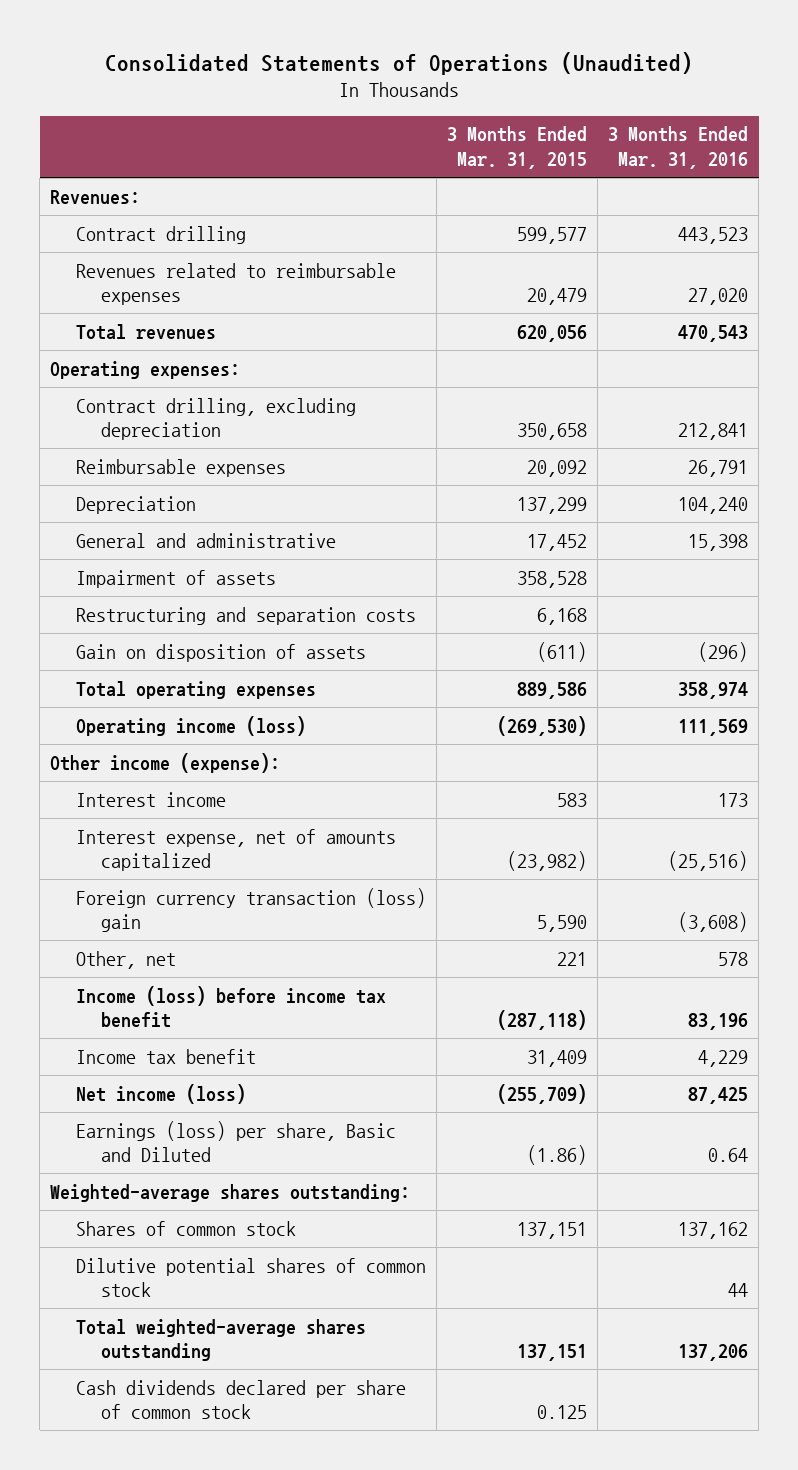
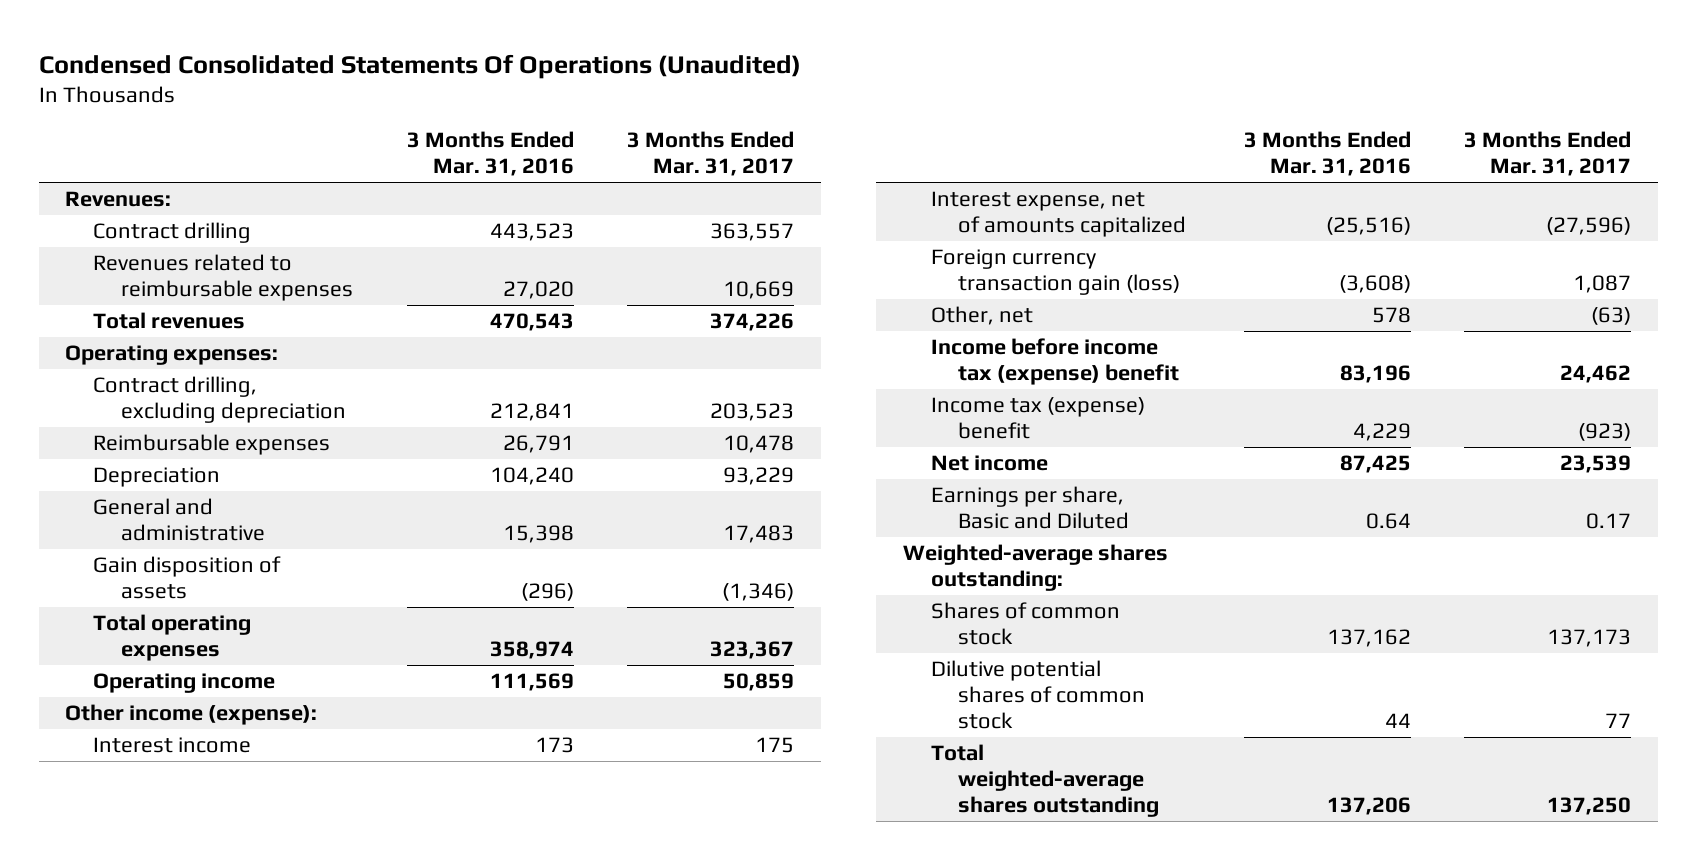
[105,51,694,75] Consolidated Statements of Operations (Unaudited) -> [38,53,801,79] Condensed Consolidated Statements Of Operations (Unaudited)
[446,126,587,169] 3 Months Ended Mar. 31, 2015 -> none
none -> [627,131,795,177] 3 Months Ended Mar. 31, 2017
[75,569,276,588] Impairment of assets -> none
[75,606,416,625] Restructuring and separation costs -> none
[75,643,366,662] Gain on disposition of assets -> [93,556,282,600] Gain disposition of assets
[75,715,306,736] Operating income (loss) -> [93,673,276,694] Operating income
[75,887,426,933] Foreign currency transaction (loss) gain -> [930,249,1181,296] Foreign currency transaction gain (loss)
[75,985,386,1029] Income (loss) before income tax benefit -> [930,338,1180,386] Income before income tax (expense) benefit
[75,1048,256,1064] Income tax benefit -> [930,397,1145,440] Income tax (expense) benefit
[75,1083,246,1104] Net income (loss) -> [930,455,1048,472] Net income
[75,1120,396,1163] Earnings (loss) per share, Basic and Diluted -> [930,486,1130,530] Earnings per share, Basic and Diluted
[75,1379,406,1420] Cash dividends declared per share of common stock -> none

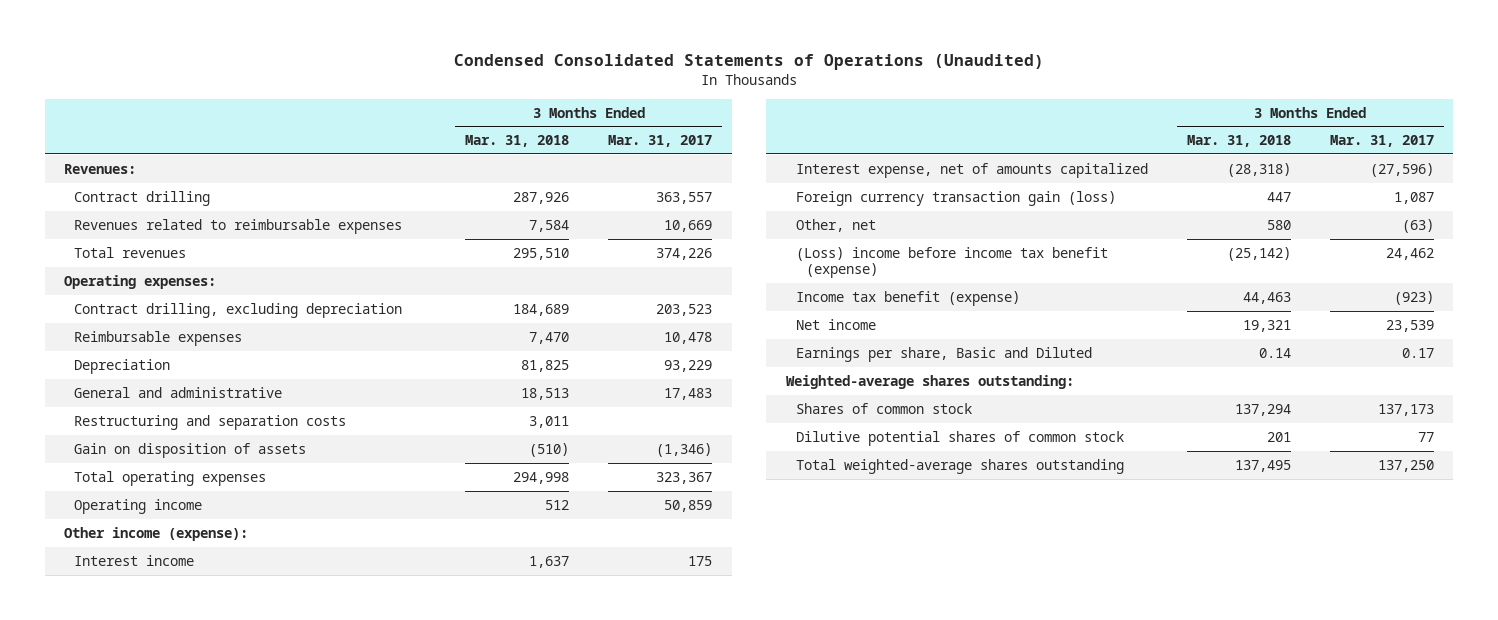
[38,53,801,79] Condensed Consolidated Statements Of Operations (Unaudited) -> [454,54,1045,71] Condensed Consolidated Statements of Operations (Unaudited)
[406,131,574,177] 3 Months Ended Mar. 31, 2016 -> none
none -> [465,135,570,148] Mar. 31, 2018
none -> [74,414,347,430] Restructuring and separation costs
[93,556,282,600] Gain disposition of assets -> [74,442,307,458] Gain on disposition of assets
[930,338,1180,386] Income before income tax (expense) benefit -> [795,246,1108,279] (Loss) income before income tax benefit (expense)
[930,397,1145,440] Income tax (expense) benefit -> [795,290,1020,306] Income tax benefit (expense)

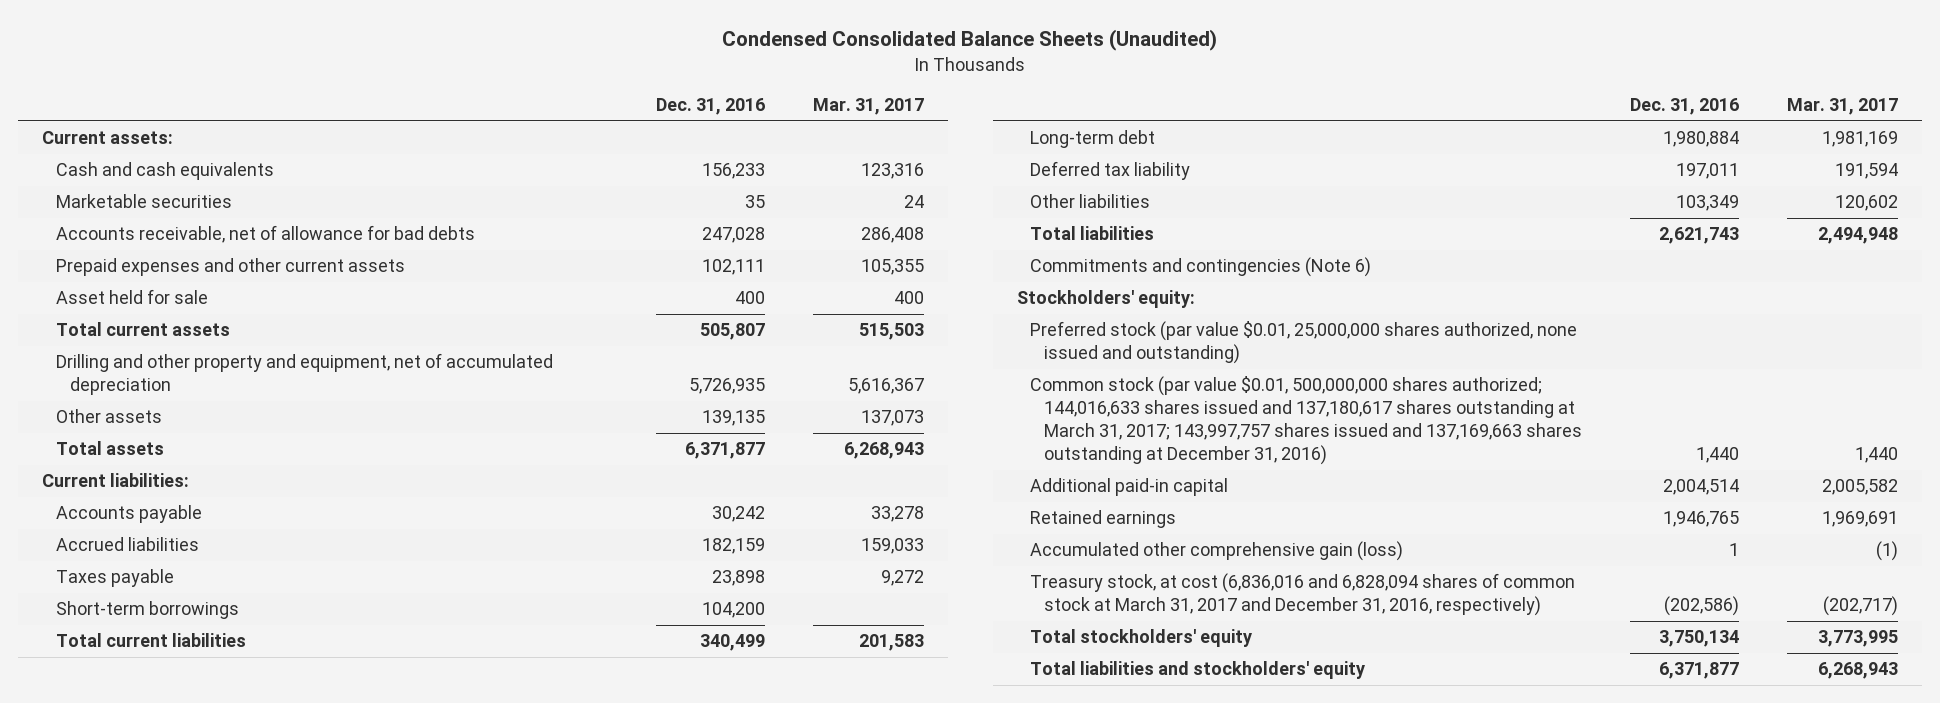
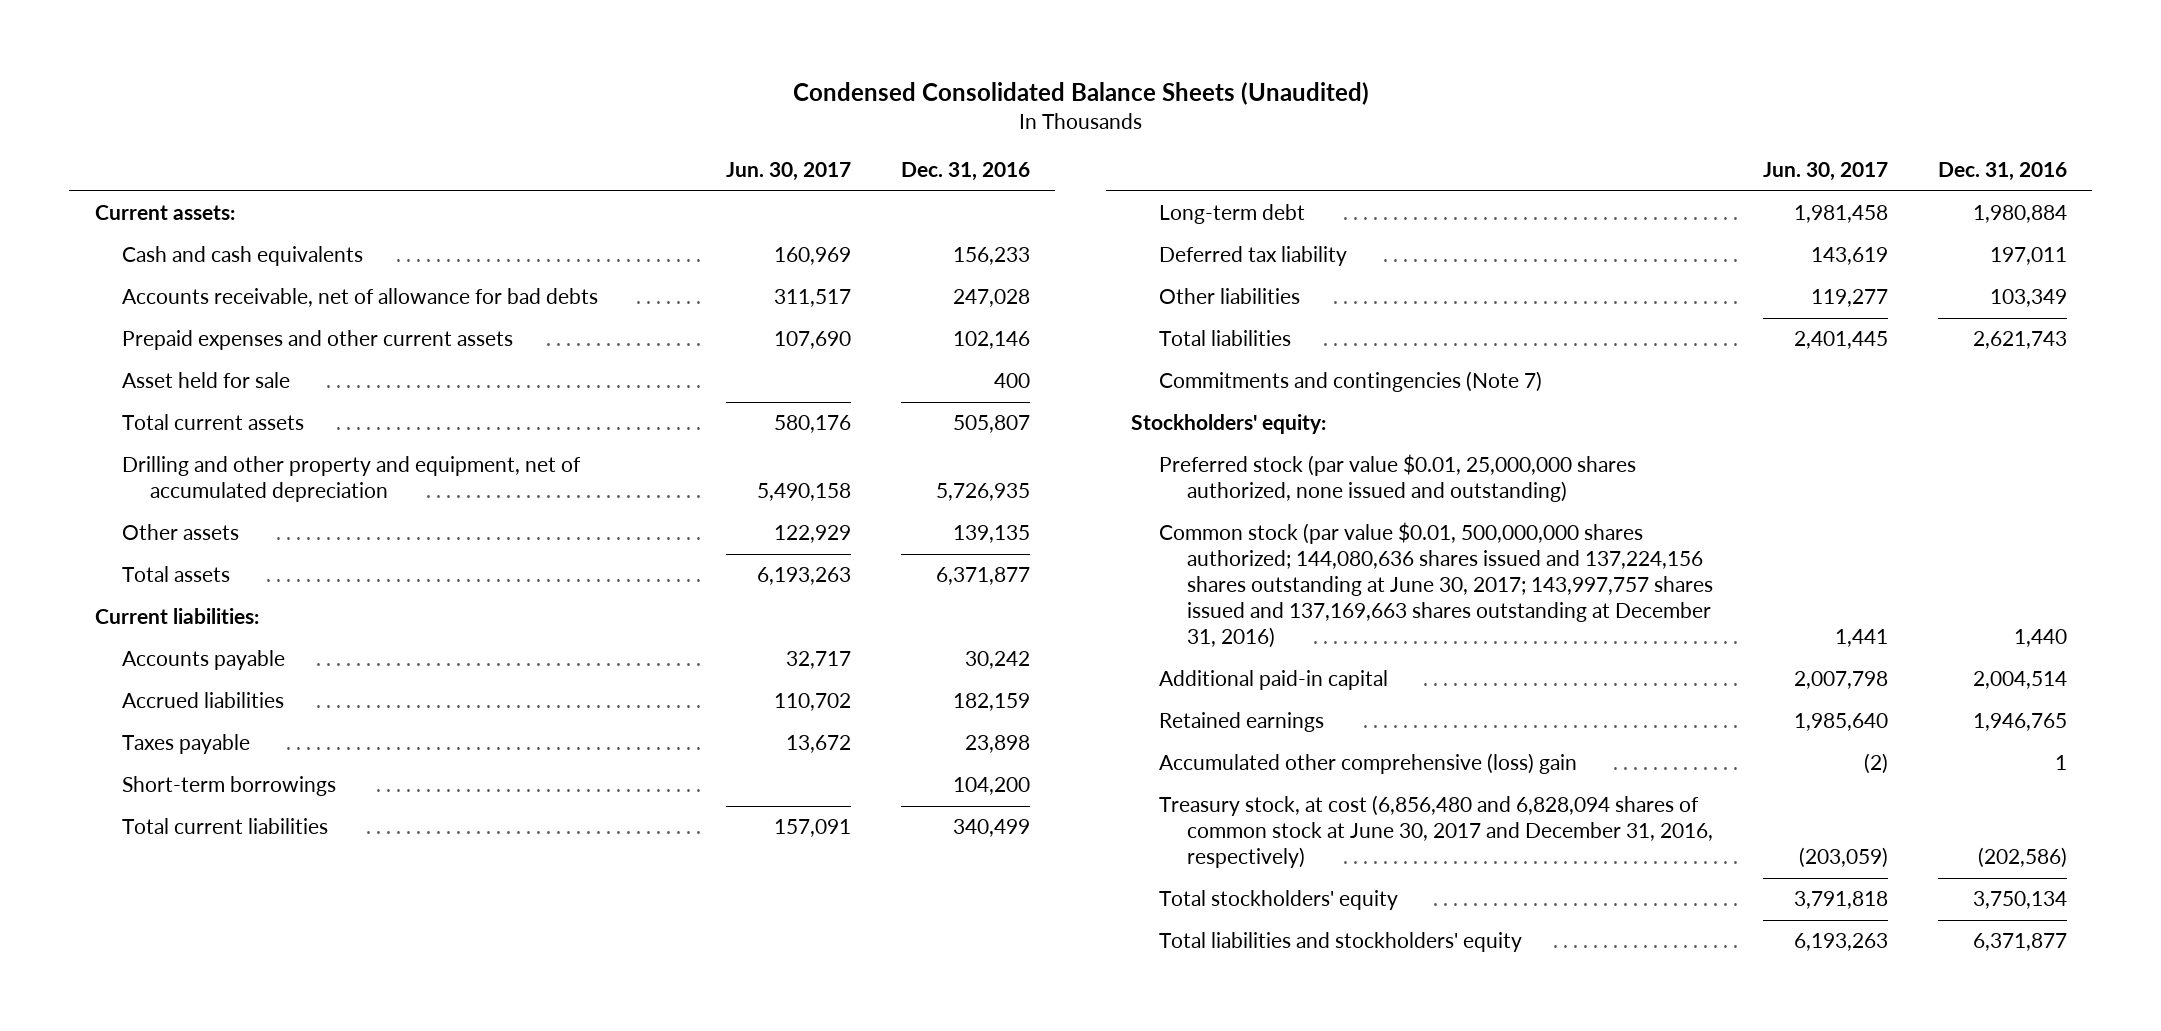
[812,97,924,115] Mar. 31, 2017 -> none
none -> [725,162,851,182] Jun. 30, 2017
[56,194,233,209] Marketable securities -> none
[701,259,765,276] 102,111 -> [953,331,1031,350] 102,146
[1030,257,1372,278] Commitments and contingencies (Note 6) -> [1158,371,1542,393] Commitments and contingencies (Note 7)
[1030,376,1583,466] Common stock (par value $0.01, 500,000,000 shares authorized; 144,016,633 shares issued and 137,180,617 shares outstanding at March 31, 2017; 143,997,757 shares issued and 137,169,663 shares outstanding at December 31, 2016) -> [1158,522,1713,649] Common stock (par value $0.01, 500,000,000 shares authorized; 144,080,636 shares issued and 137,224,156 shares outstanding at June 30, 2017; 143,997,757 shares issued and 137,169,663 shares outstanding at December 31, 2016)
[1030,541,1404,562] Accumulated other comprehensive gain (loss) -> [1158,753,1577,775] Accumulated other comprehensive (loss) gain
[1030,573,1576,617] Treasury stock, at cost (6,836,016 and 6,828,094 shares of common stock at March 31, 2017 and December 31, 2016, respectively) -> [1158,795,1713,869] Treasury stock, at cost (6,856,480 and 6,828,094 shares of common stock at June 30, 2017 and December 31, 2016, respectively)

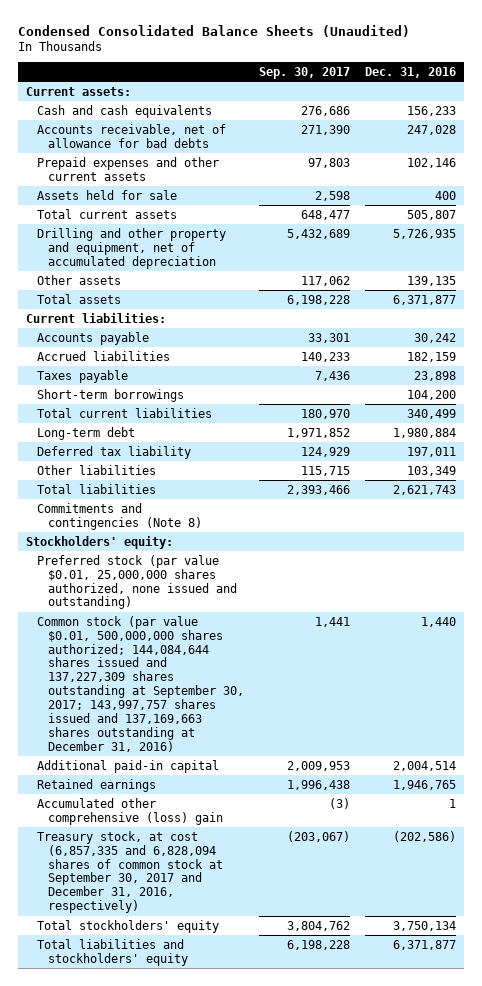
[725,162,851,182] Jun. 30, 2017 -> none
none -> [258,67,350,80] Sep. 30, 2017
[122,372,291,389] Asset held for sale -> [36,189,177,200] Assets held for sale
[1158,371,1542,393] Commitments and contingencies (Note 7) -> [36,502,202,530] Commitments and contingencies (Note 8)
[1158,522,1713,649] Common stock (par value $0.01, 500,000,000 shares authorized; 144,080,636 shares issued and 137,224,156 shares outstanding at June 30, 2017; 143,997,757 shares issued and 137,169,663 shares outstanding at December 31, 2016) -> [36,615,244,752] Common stock (par value $0.01, 500,000,000 shares authorized; 144,084,644 shares issued and 137,227,309 shares outstanding at September 30, 2017; 143,997,757 shares issued and 137,169,663 shares outstanding at December 31, 2016)
[1158,795,1713,869] Treasury stock, at cost (6,856,480 and 6,828,094 shares of common stock at June 30, 2017 and December 31, 2016, respectively) -> [36,830,223,914] Treasury stock, at cost (6,857,335 and 6,828,094 shares of common stock at September 30, 2017 and December 31, 2016, respectively)

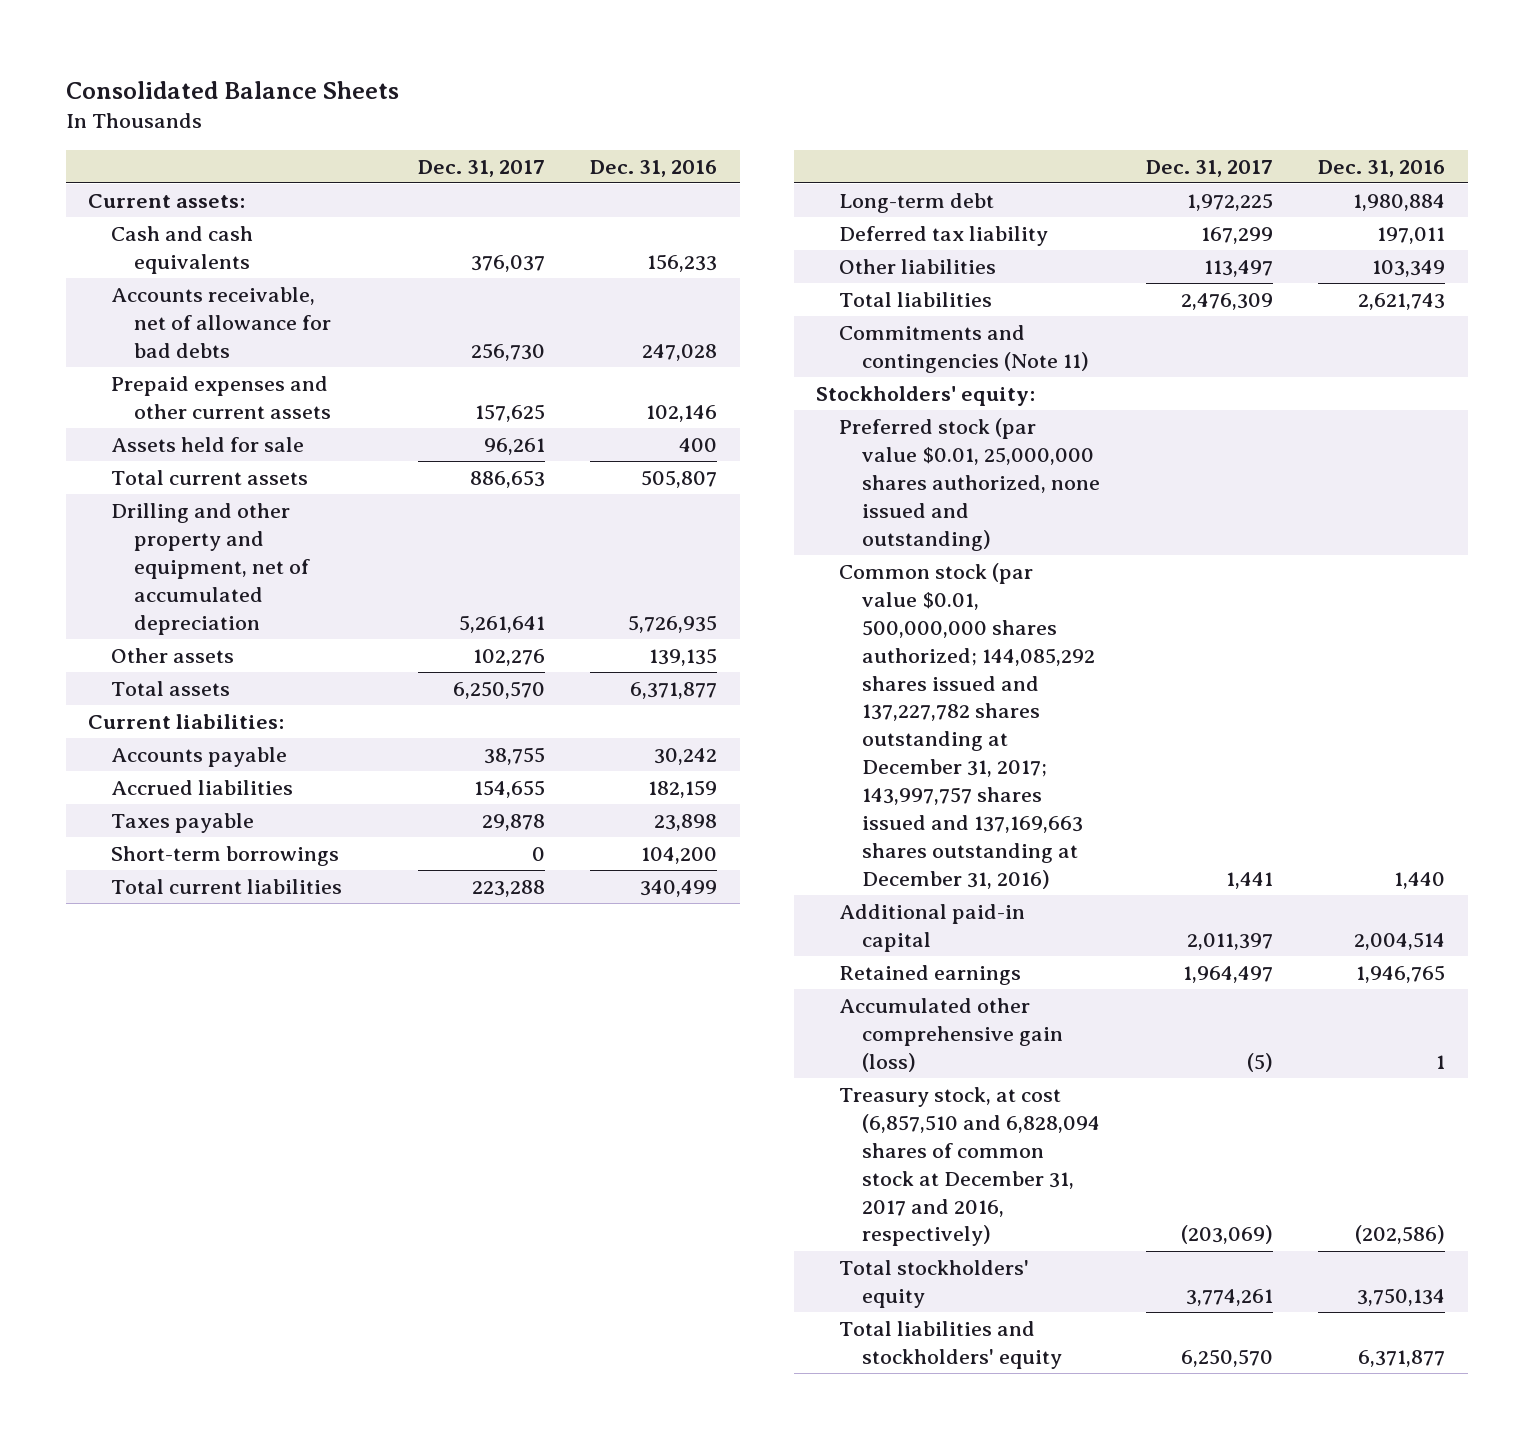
[17,24,410,37] Condensed Consolidated Balance Sheets (Unaudited) -> [65,81,399,100] Consolidated Balance Sheets
[258,67,350,80] Sep. 30, 2017 -> none
none -> [417,159,545,177] Dec. 31, 2017
[36,502,202,530] Commitments and contingencies (Note 8) -> [839,325,1089,373] Commitments and contingencies (Note 11)
[36,615,244,752] Common stock (par value $0.01, 500,000,000 shares authorized; 144,084,644 shares issued and 137,227,309 shares outstanding at September 30, 2017; 143,997,757 shares issued and 137,169,663 shares outstanding at December 31, 2016) -> [839,563,1095,889] Common stock (par value $0.01, 500,000,000 shares authorized; 144,085,292 shares issued and 137,227,782 shares outstanding at December 31, 2017; 143,997,757 shares issued and 137,169,663 shares outstanding at December 31, 2016)
[36,797,223,825] Accumulated other comprehensive (loss) gain -> [839,998,1063,1072] Accumulated other comprehensive gain (loss)
[36,830,223,914] Treasury stock, at cost (6,857,335 and 6,828,094 shares of common stock at September 30, 2017 and December 31, 2016, respectively) -> [839,1087,1100,1247] Treasury stock, at cost (6,857,510 and 6,828,094 shares of common stock at December 31, 2017 and 2016, respectively)

